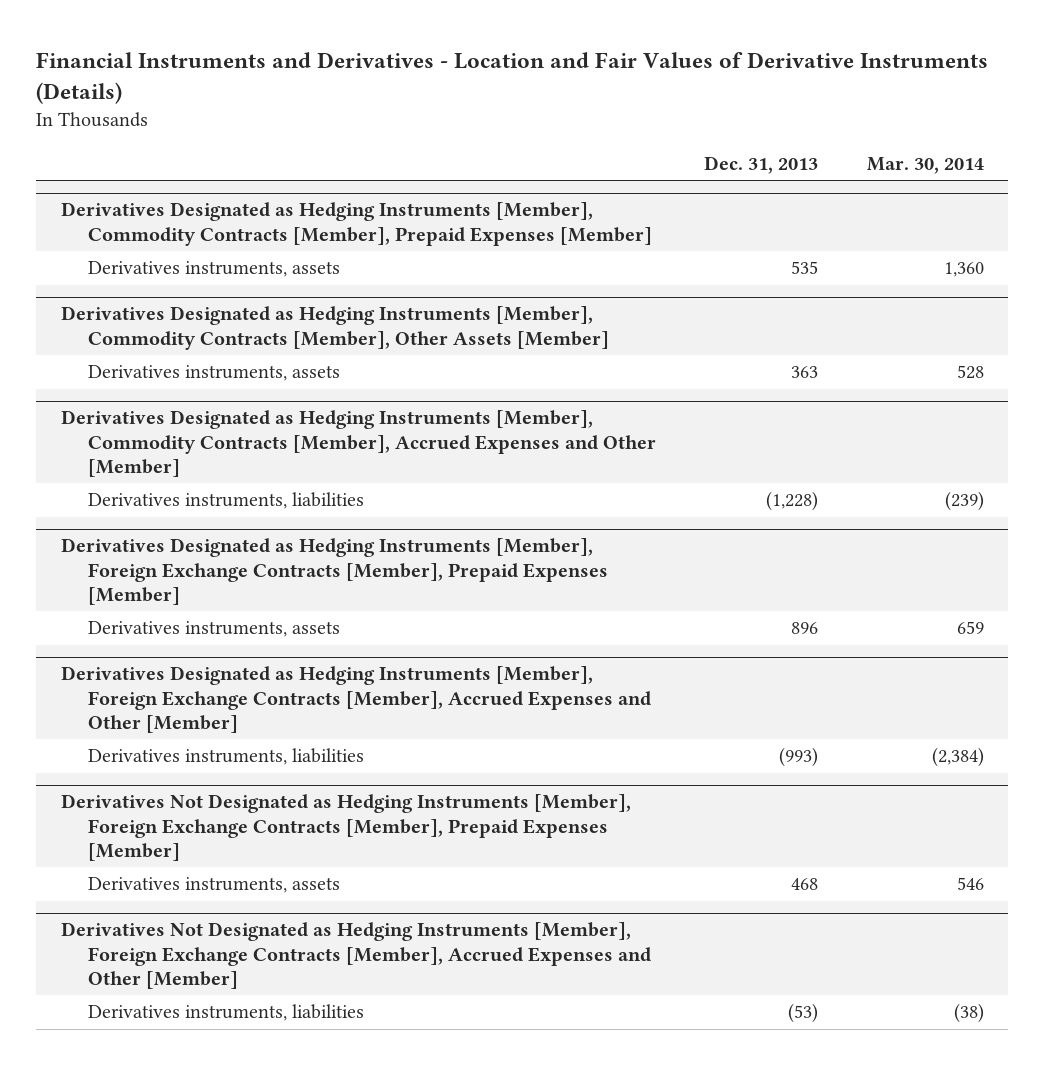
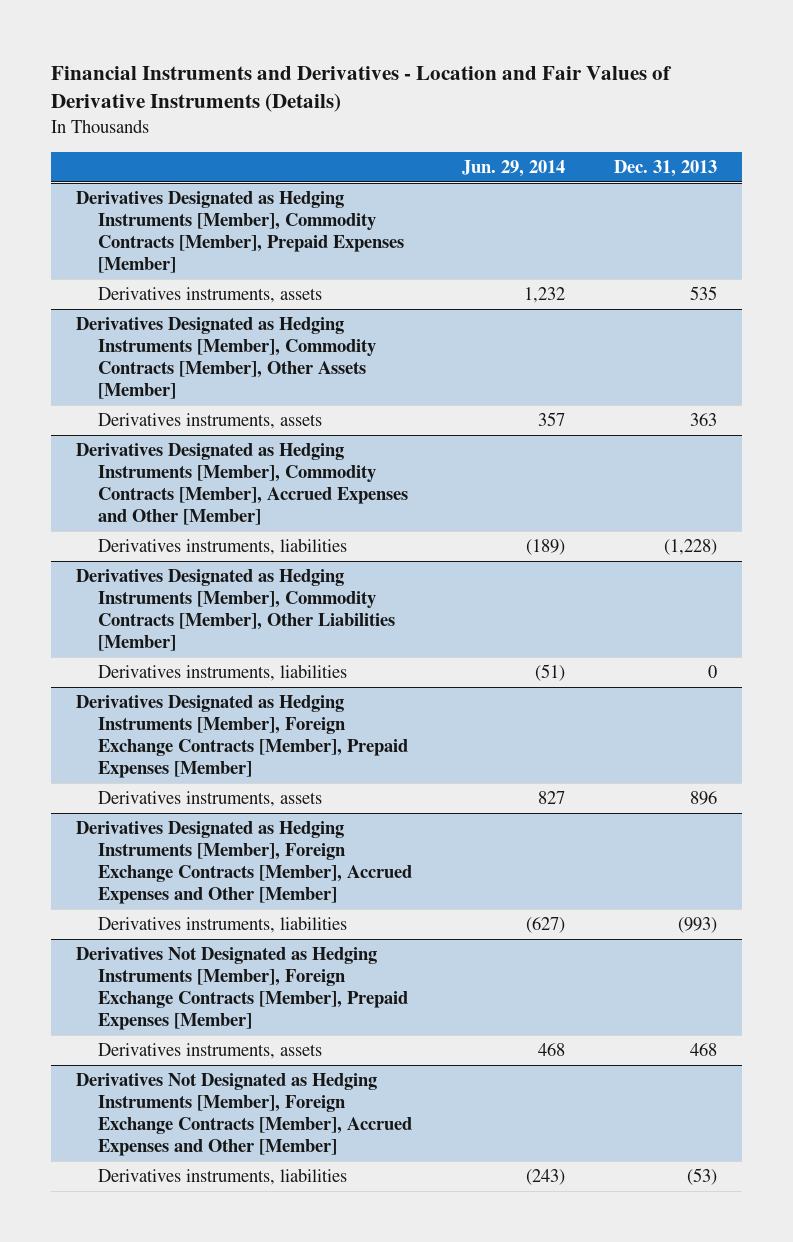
[866,156,984,174] Mar. 30, 2014 -> none
none -> [461,159,565,177] Jun. 29, 2014
none -> [76,569,396,652] Derivatives Designated as Hedging Instruments [Member], Commodity Contracts [Member], Other Liabilities [Member]
none -> [98,664,348,682] Derivatives instruments, liabilities

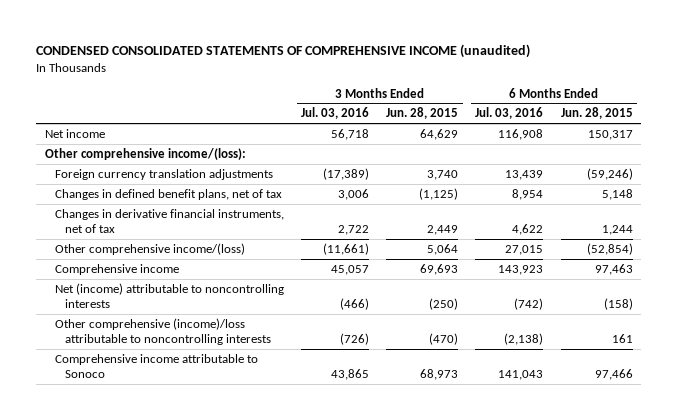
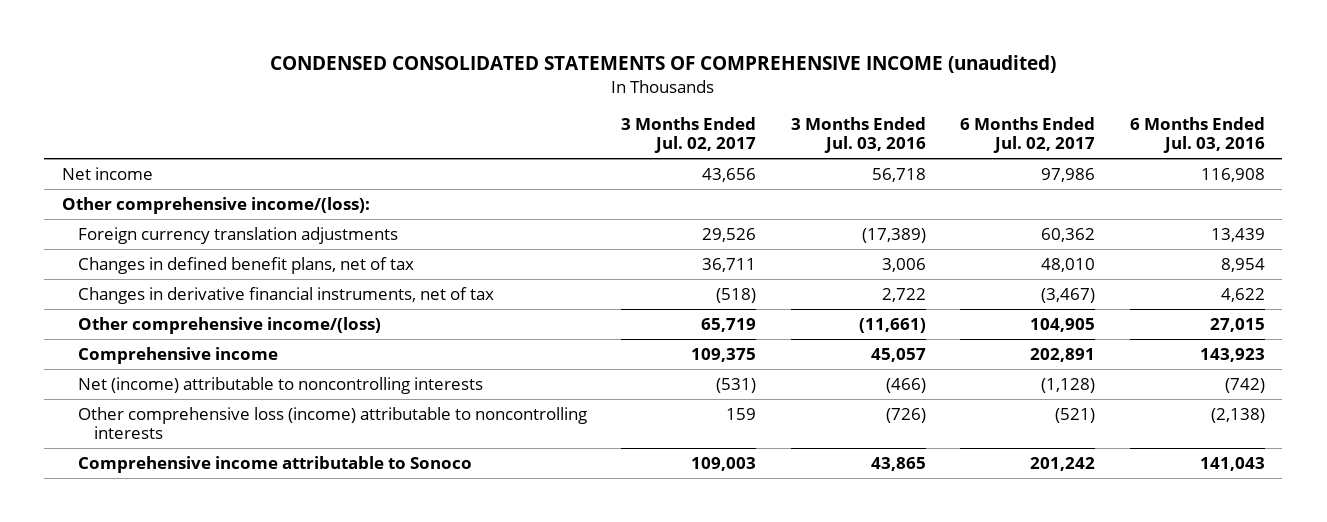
[386,107,459,120] Jun. 28, 2015 -> none
[560,107,633,120] Jun. 28, 2015 -> none
none -> [621,116,757,154] 3 Months Ended Jul. 02, 2017
none -> [960,116,1096,154] 6 Months Ended Jul. 02, 2017
[54,317,271,346] Other comprehensive (income)/loss attributable to noncontrolling interests -> [77,406,587,440] Other comprehensive loss (income) attributable to noncontrolling interests

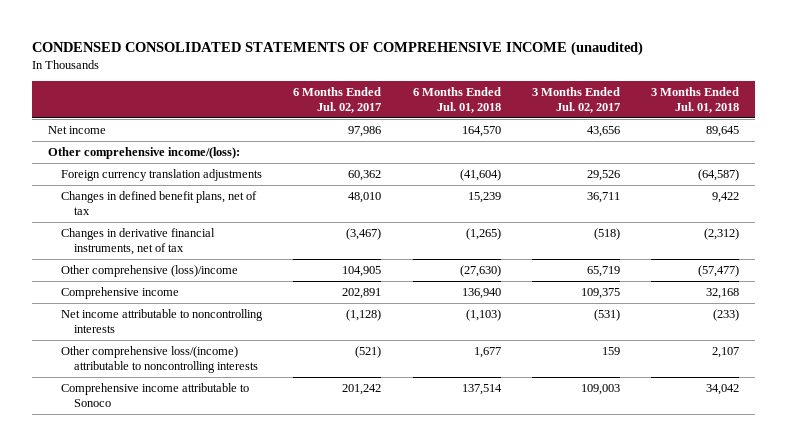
[790,116,926,154] 3 Months Ended Jul. 03, 2016 -> none
[1130,116,1266,154] 6 Months Ended Jul. 03, 2016 -> none
none -> [412,87,501,113] 6 Months Ended Jul. 01, 2018
none -> [650,87,739,113] 3 Months Ended Jul. 01, 2018
[77,316,381,334] Other comprehensive income/(loss) -> [61,265,239,278] Other comprehensive (loss)/income
[77,376,483,394] Net (income) attributable to noncontrolling interests -> [61,309,264,333] Net income attributable to noncontrolling interests
[77,406,587,440] Other comprehensive loss (income) attributable to noncontrolling interests -> [61,346,259,373] Other comprehensive loss/(income) attributable to noncontrolling interests

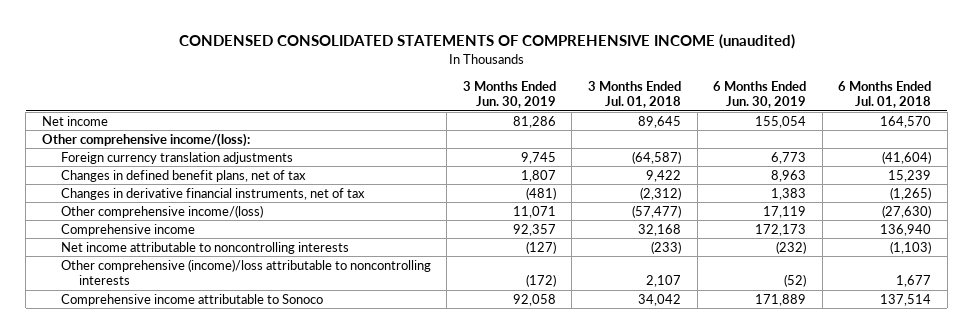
[293,87,382,113] 6 Months Ended Jul. 02, 2017 -> none
[531,87,620,113] 3 Months Ended Jul. 02, 2017 -> none
none -> [462,81,556,109] 3 Months Ended Jun. 30, 2019
none -> [713,81,807,109] 6 Months Ended Jun. 30, 2019
[61,265,239,278] Other comprehensive (loss)/income -> [60,204,263,218] Other comprehensive income/(loss)
[61,346,259,373] Other comprehensive loss/(income) attributable to noncontrolling interests -> [60,258,431,286] Other comprehensive (income)/loss attributable to noncontrolling interests

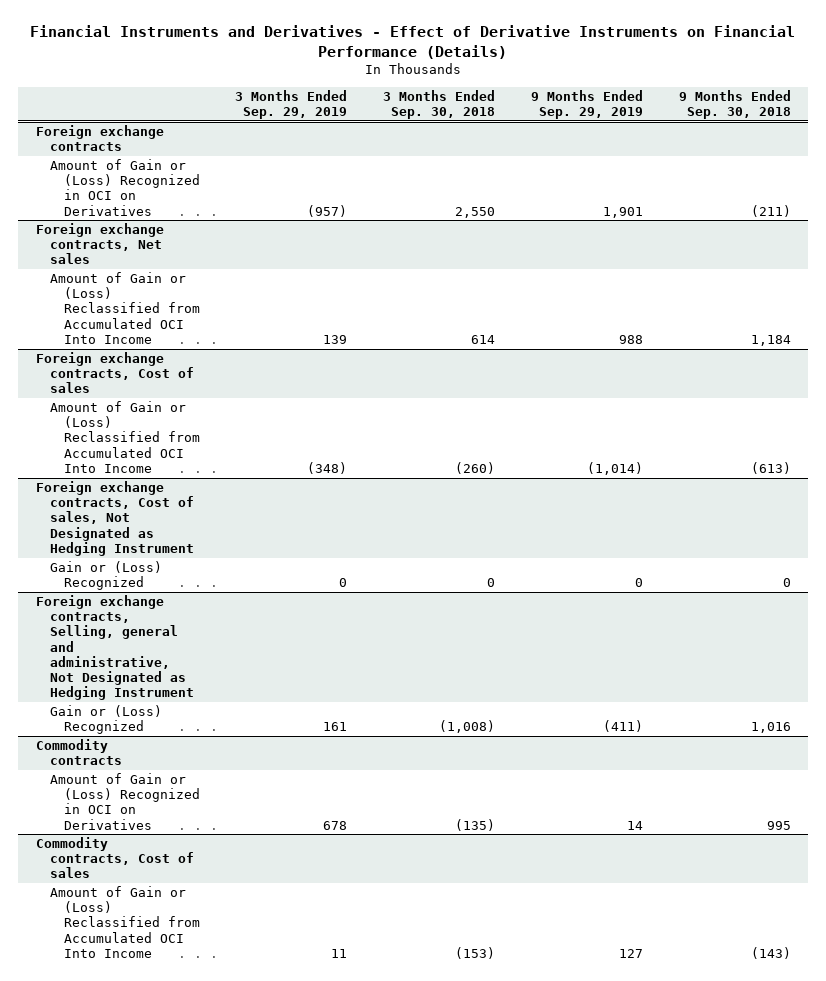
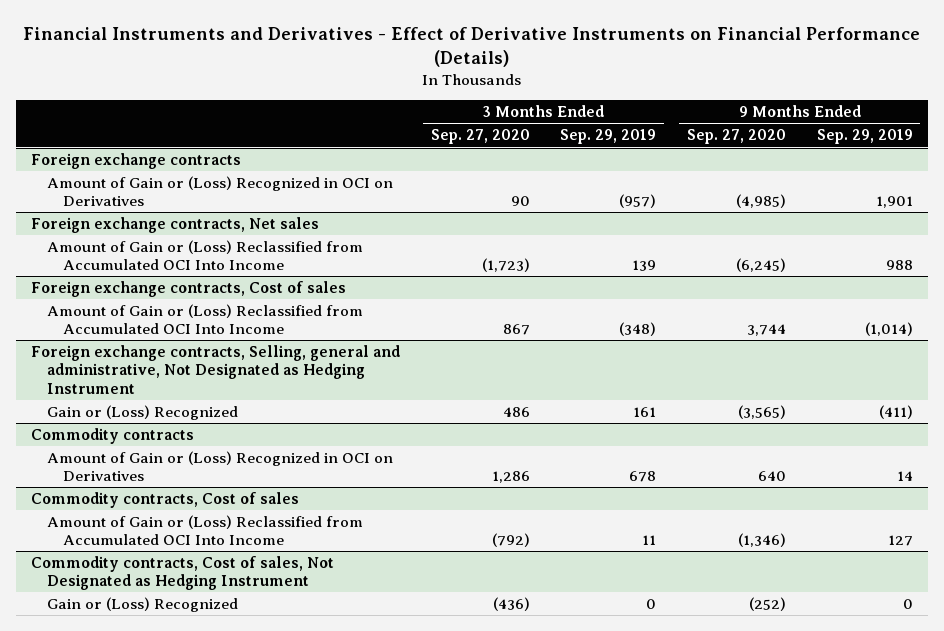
[383,89,496,119] 3 Months Ended Sep. 30, 2018 -> none
[678,89,791,119] 9 Months Ended Sep. 30, 2018 -> none
none -> [430,129,530,145] Sep. 27, 2020
none -> [686,129,786,145] Sep. 27, 2020
[35,481,194,556] Foreign exchange contracts, Cost of sales, Not Designated as Hedging Instrument -> none
[49,561,162,591] Gain or (Loss) Recognized -> none
none -> [30,555,334,591] Commodity contracts, Cost of sales, Not Designated as Hedging Instrument
none -> [47,596,239,612] Gain or (Loss) Recognized

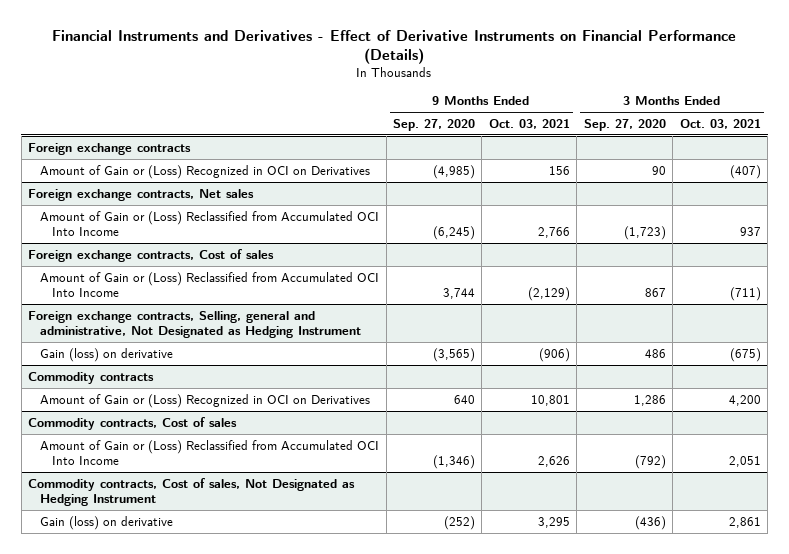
[560,129,657,145] Sep. 29, 2019 -> none
[816,129,913,145] Sep. 29, 2019 -> none
none -> [488,118,570,129] Oct. 03, 2021
none -> [679,118,761,129] Oct. 03, 2021
[47,404,239,420] Gain or (Loss) Recognized -> [40,347,174,362] Gain (loss) on derivative
[47,596,239,612] Gain or (Loss) Recognized -> [40,515,174,530] Gain (loss) on derivative

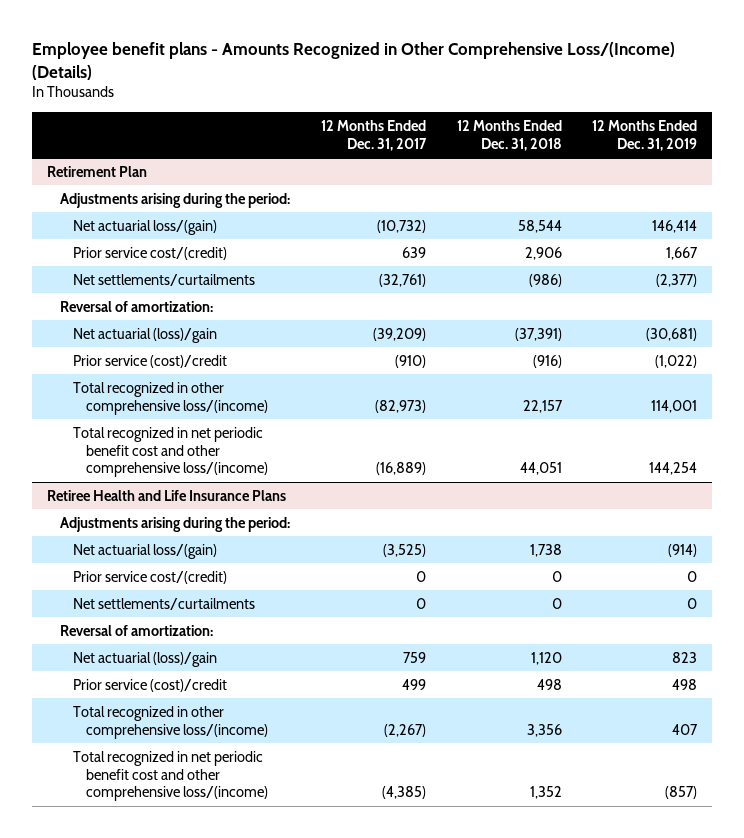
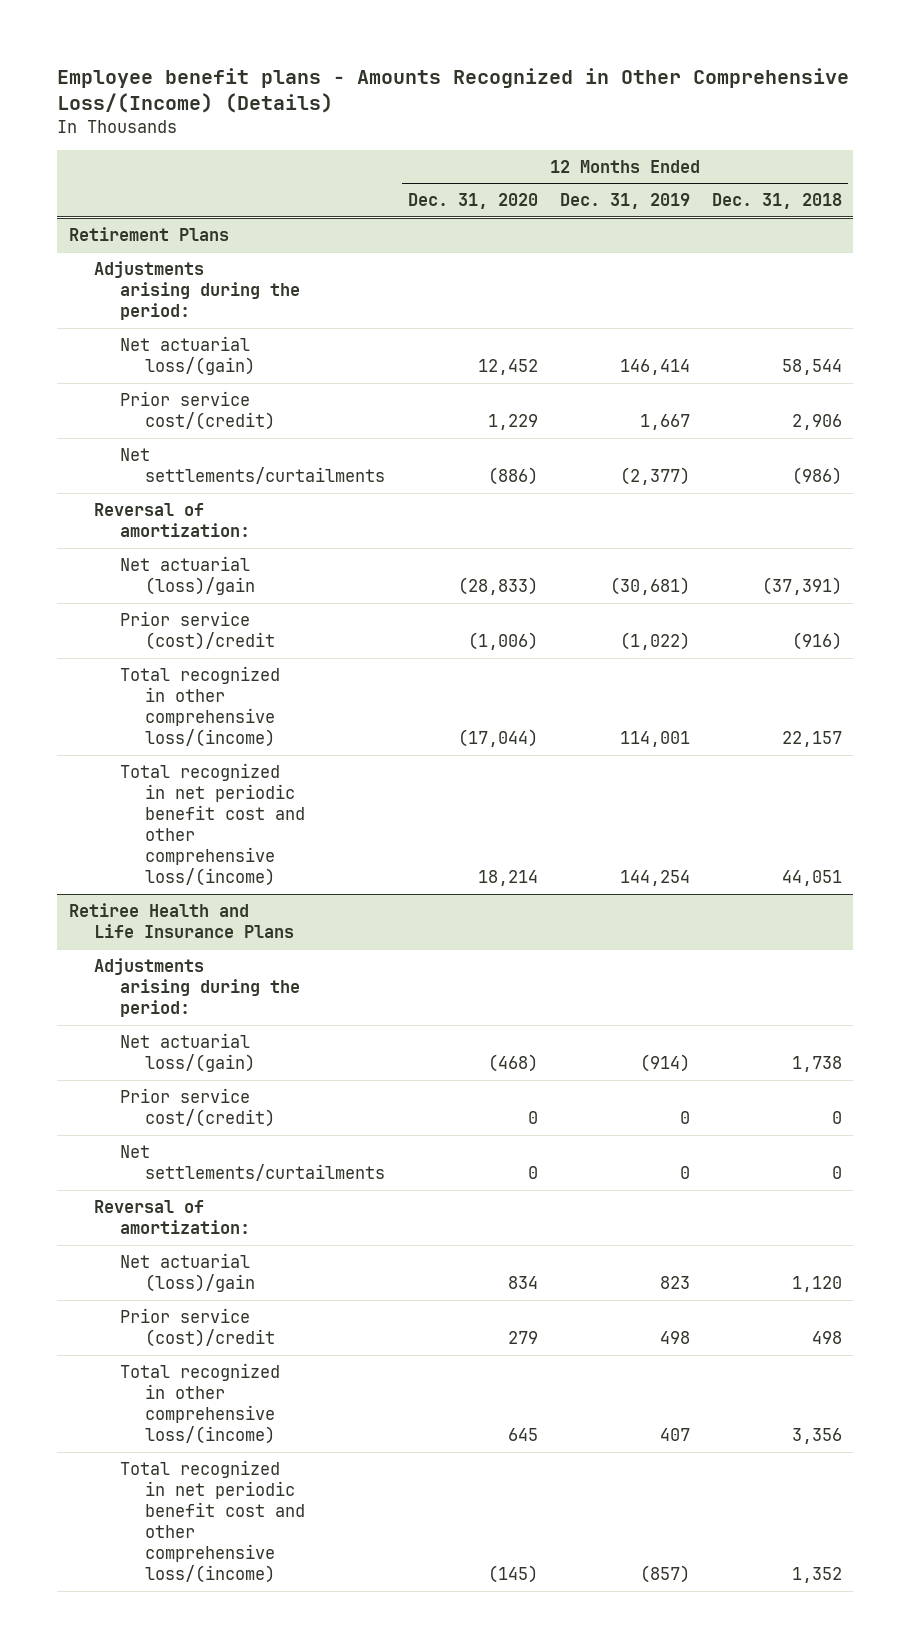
[320,119,427,151] 12 Months Ended Dec. 31, 2017 -> none
none -> [407,193,538,210] Dec. 31, 2020
[47,165,148,177] Retirement Plan -> [68,226,229,241] Retirement Plans

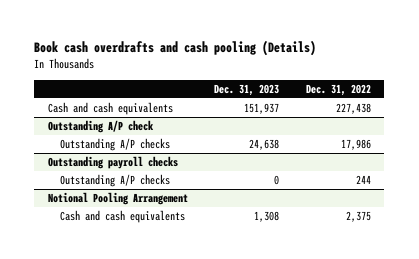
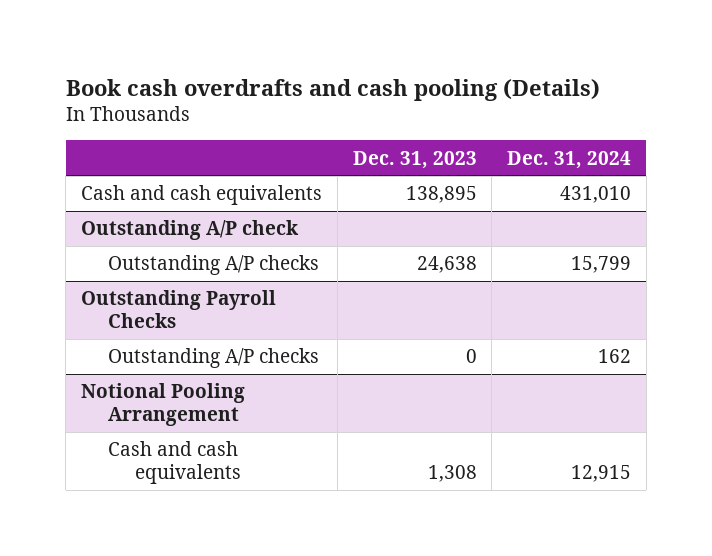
[305,83,371,96] Dec. 31, 2022 -> none
none -> [507,150,632,169] Dec. 31, 2024
[244,102,280,114] 151,937 -> [405,186,477,204] 138,895
[47,155,178,169] Outstanding payroll checks -> [81,290,277,329] Outstanding Payroll Checks

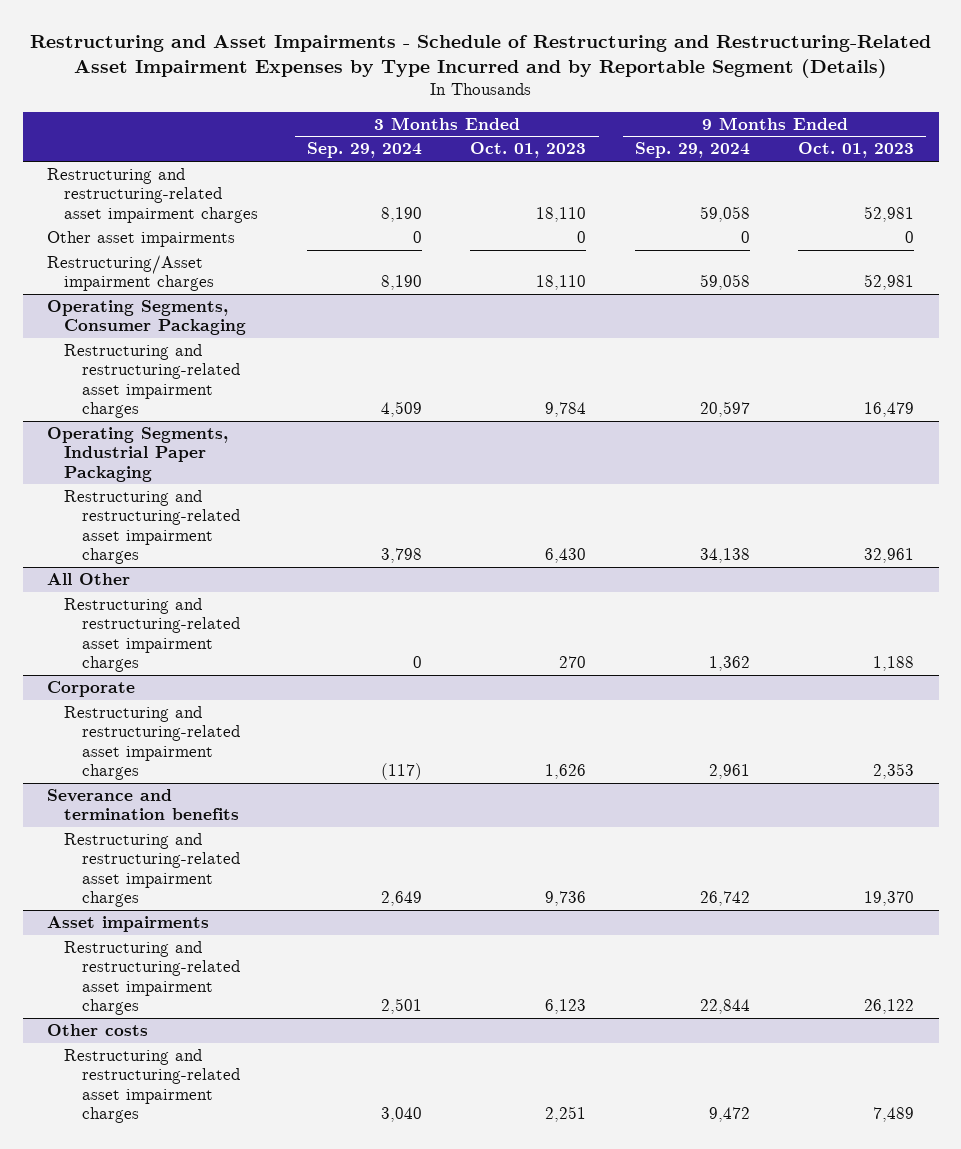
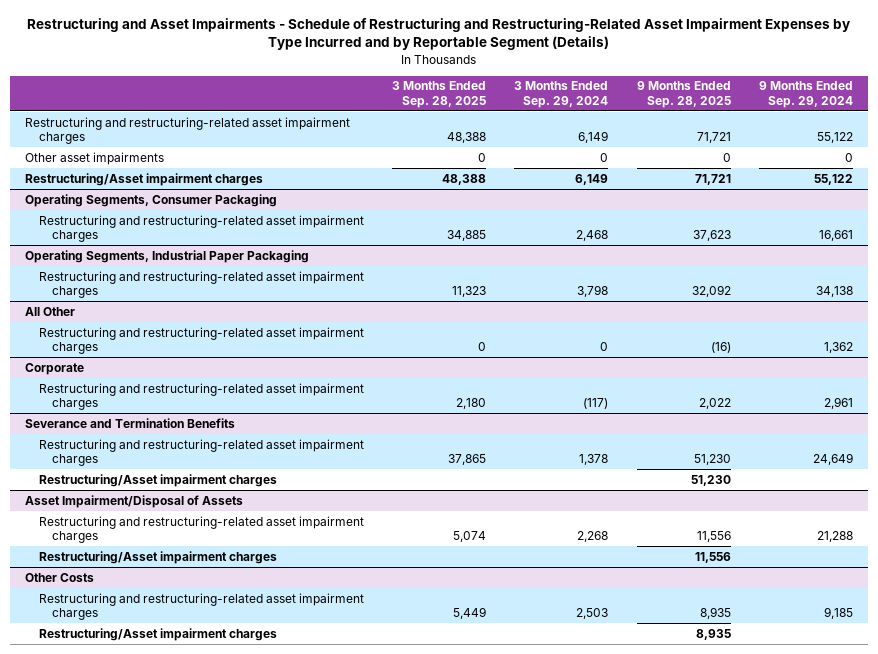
[470,142,587,159] Oct. 01, 2023 -> none
[798,142,915,159] Oct. 01, 2023 -> none
none -> [391,81,486,108] 3 Months Ended Sep. 28, 2025
none -> [636,81,731,108] 9 Months Ended Sep. 28, 2025
[380,206,422,222] 8,190 -> [578,131,609,144] 6,149
[699,205,750,222] 59,058 -> [817,132,854,144] 55,122
[380,275,422,291] 8,190 -> [575,173,609,185] 6,149
[699,274,750,291] 59,058 -> [814,173,854,185] 55,122
[380,400,422,417] 4,509 -> [576,230,609,242] 2,468
[699,400,750,417] 20,597 -> [819,230,854,242] 16,661
[46,788,240,821] Severance and termination benefits -> [24,417,235,428] Severance and Termination Benefits
[380,890,422,906] 2,649 -> [579,454,609,466] 1,378
[699,890,750,906] 26,742 -> [813,453,854,466] 24,649
none -> [38,473,277,487] Restructuring/Asset impairment charges
[46,915,209,932] Asset impairments -> [24,494,243,508] Asset Impairment/Disposal of Assets
[380,997,422,1014] 2,501 -> [577,531,609,543] 2,268
[699,998,750,1014] 22,844 -> [817,531,854,543] 21,288
none -> [38,550,277,564] Restructuring/Asset impairment charges
[46,1023,148,1036] Other costs -> [24,572,94,582] Other Costs
[380,1106,422,1122] 3,040 -> [576,608,609,620] 2,503
[708,1106,750,1122] 9,472 -> [824,607,854,620] 9,185
none -> [38,627,277,641] Restructuring/Asset impairment charges

